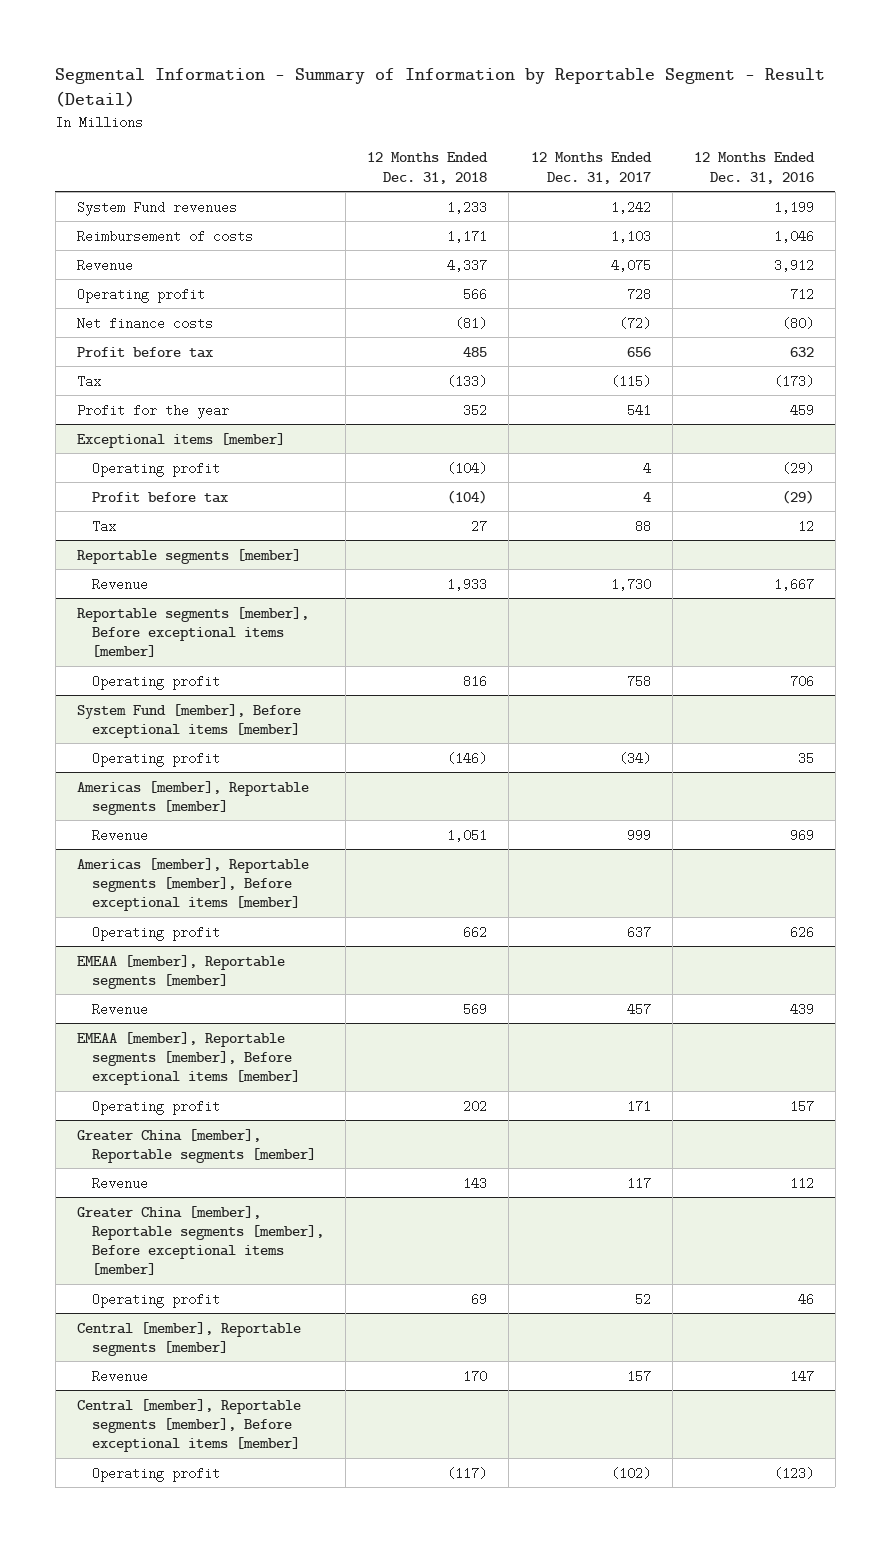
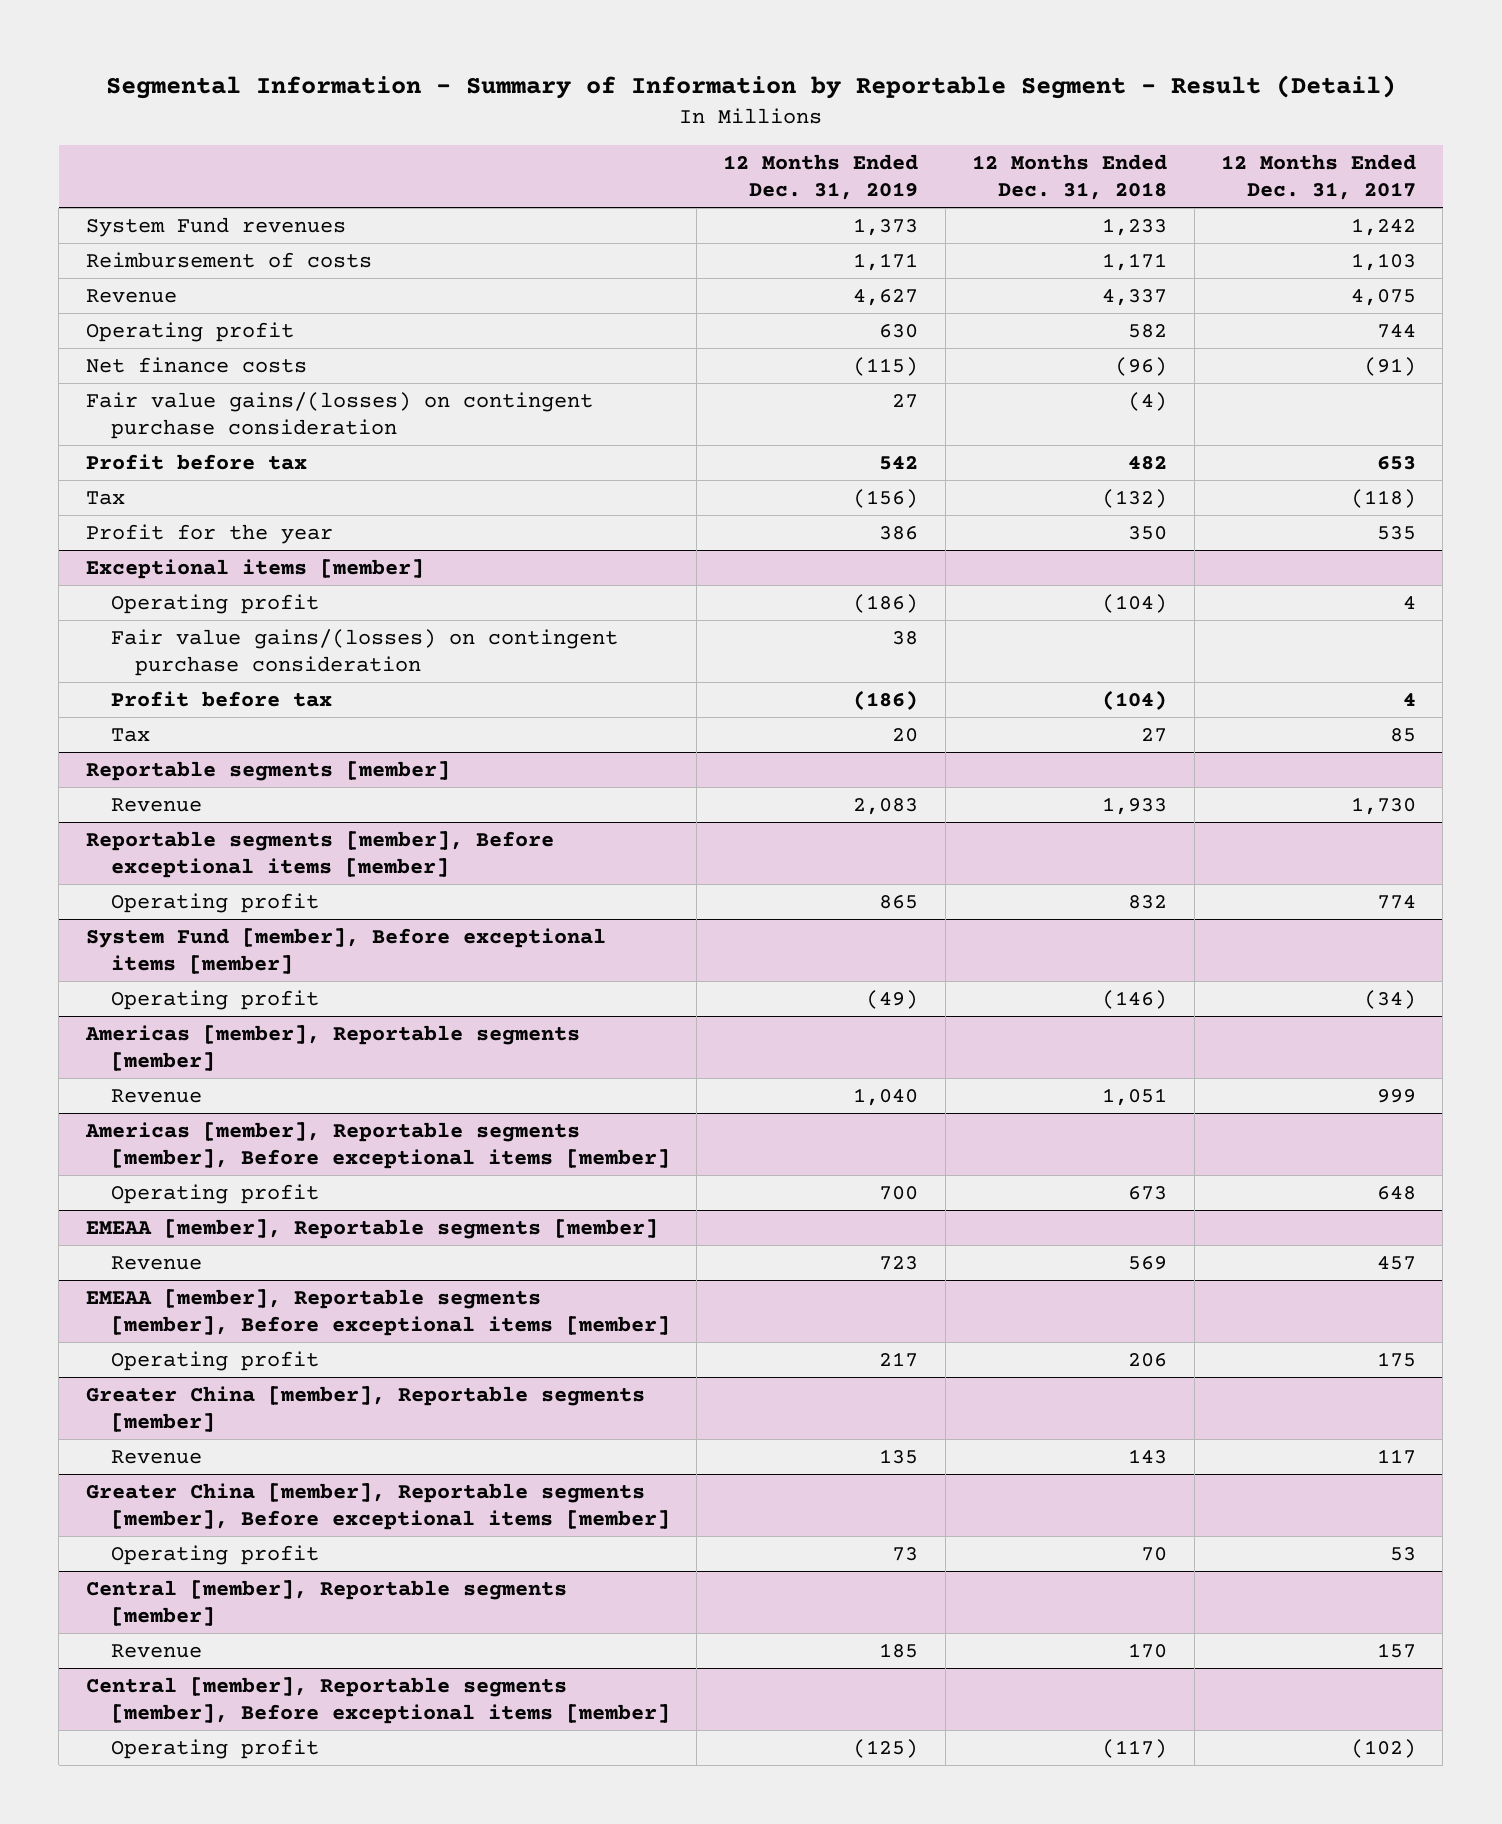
[693,152,815,184] 12 Months Ended Dec. 31, 2016 -> none
none -> [723,154,919,201] 12 Months Ended Dec. 31, 2019
[463,287,488,301] 566 -> [1128,323,1168,338] 582
[626,287,651,301] 728 -> [1376,323,1416,338] 744
[455,316,488,330] (81) -> [1115,356,1168,376] (96)
[618,316,651,330] (72) -> [1363,356,1416,376] (91)
none -> [85,391,593,439] Fair value gains/(losses) on contingent purchase consideration
[463,346,488,357] 485 -> [1128,455,1168,470] 482
[626,346,651,357] 656 -> [1376,455,1416,470] 653
[447,374,488,388] (133) -> [1102,488,1168,508] (132)
[610,374,651,388] (115) -> [1350,488,1416,508] (118)
[463,403,488,417] 352 -> [1128,525,1168,540] 350
[626,403,651,417] 541 -> [1376,525,1416,540] 535
none -> [110,628,618,676] Fair value gains/(losses) on contingent purchase consideration
[634,519,651,533] 88 -> [1389,727,1416,742] 85
[463,674,488,688] 816 -> [1128,894,1168,909] 832
[626,674,651,688] 758 -> [1376,894,1416,909] 774
[463,925,488,939] 662 -> [1128,1185,1168,1200] 673
[626,925,651,939] 637 -> [1376,1185,1416,1200] 648
[463,1099,488,1113] 202 -> [1128,1352,1168,1367] 206
[626,1099,651,1113] 171 -> [1376,1351,1416,1367] 175
[471,1292,488,1306] 69 -> [1141,1546,1168,1561] 70
[634,1292,651,1306] 52 -> [1389,1546,1416,1561] 53

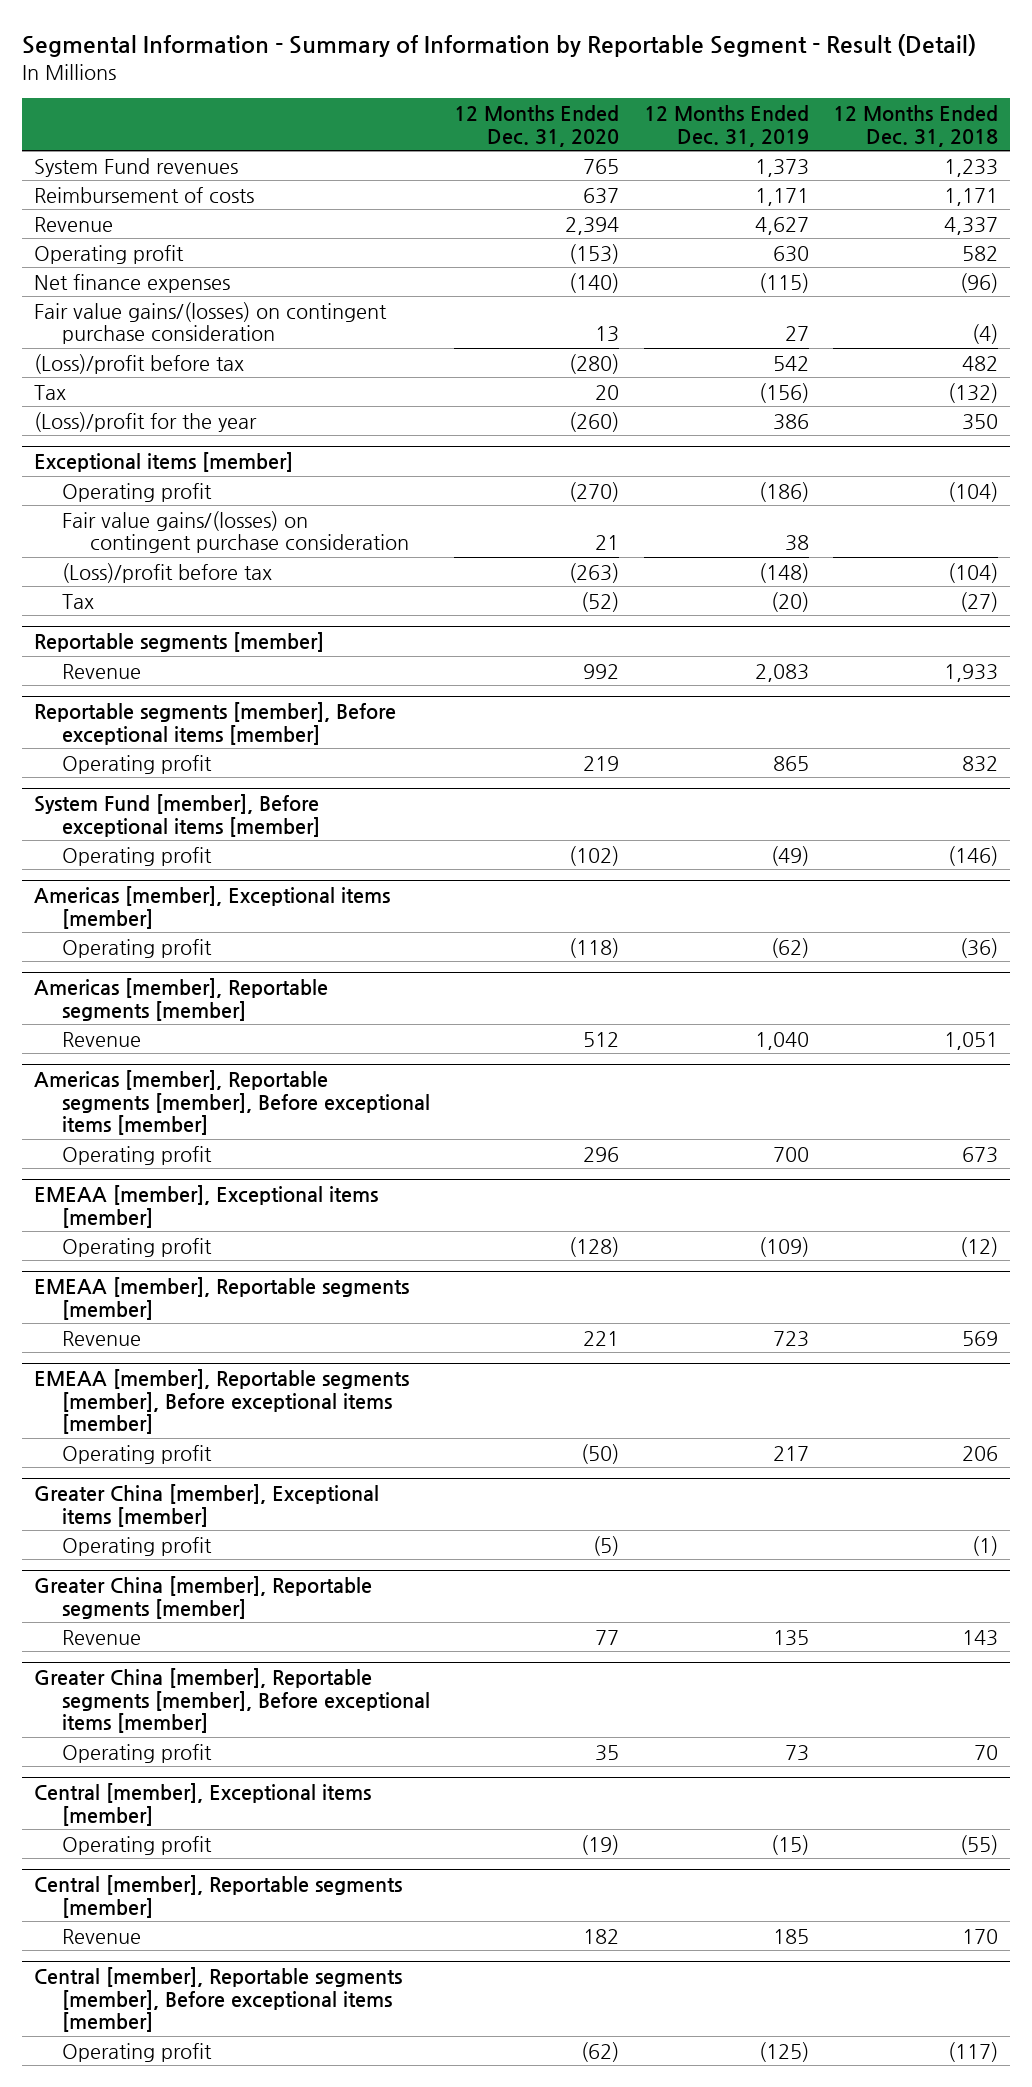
[1220,154,1416,201] 12 Months Ended Dec. 31, 2017 -> none
none -> [454,104,620,147] 12 Months Ended Dec. 31, 2020
[85,356,307,373] Net finance costs -> [33,273,230,293] Net finance expenses
[85,453,307,470] Profit before tax -> [33,353,244,374] (Loss)/profit before tax
[85,523,333,544] Profit for the year -> [33,411,257,432] (Loss)/profit for the year
[110,690,332,707] Profit before tax -> [62,562,273,583] (Loss)/profit before tax
[853,689,919,710] (186) -> [758,562,809,583] (148)
[892,727,919,742] 20 -> [770,591,809,612] (20)
[1141,727,1168,742] 27 -> [959,591,998,612] (27)
none -> [33,885,390,929] Americas [member], Exceptional items [member]
none -> [62,938,213,958] Operating profit
none -> [33,1184,378,1228] EMEAA [member], Exceptional items [member]
none -> [62,1237,213,1257] Operating profit
none -> [33,1483,379,1527] Greater China [member], Exceptional items [member]
none -> [62,1536,213,1556] Operating profit
none -> [33,1782,371,1826] Central [member], Exceptional items [member]
none -> [62,1835,213,1855] Operating profit

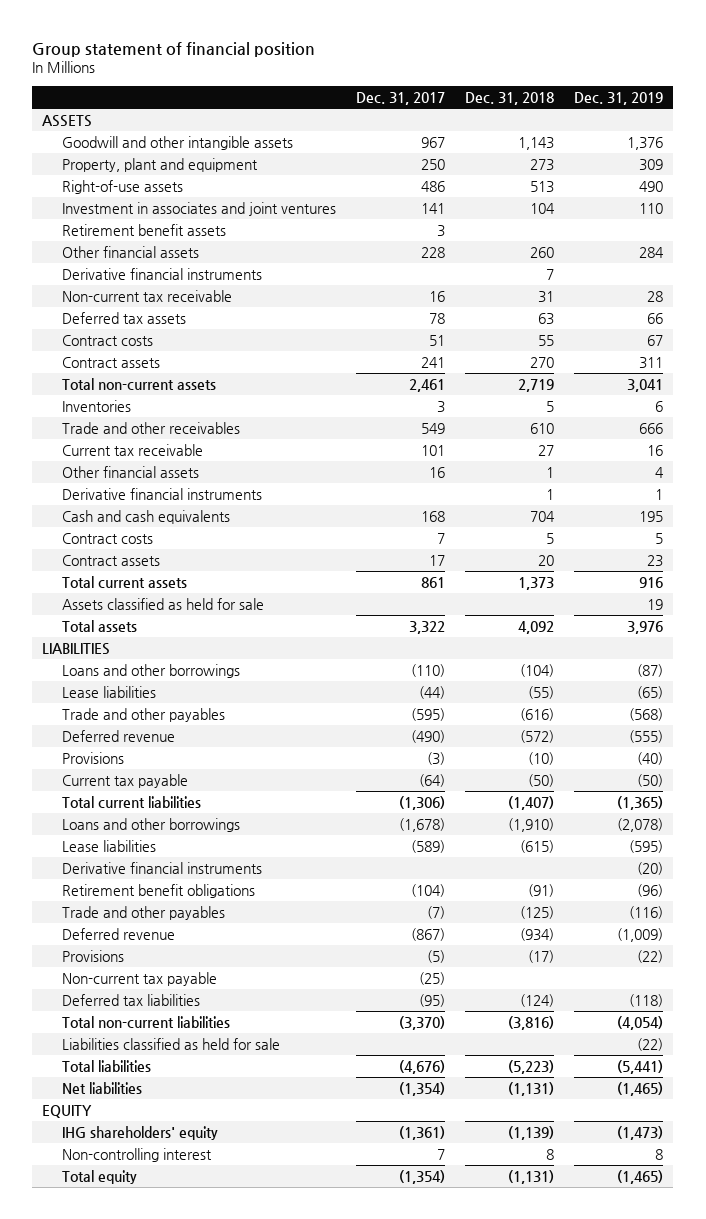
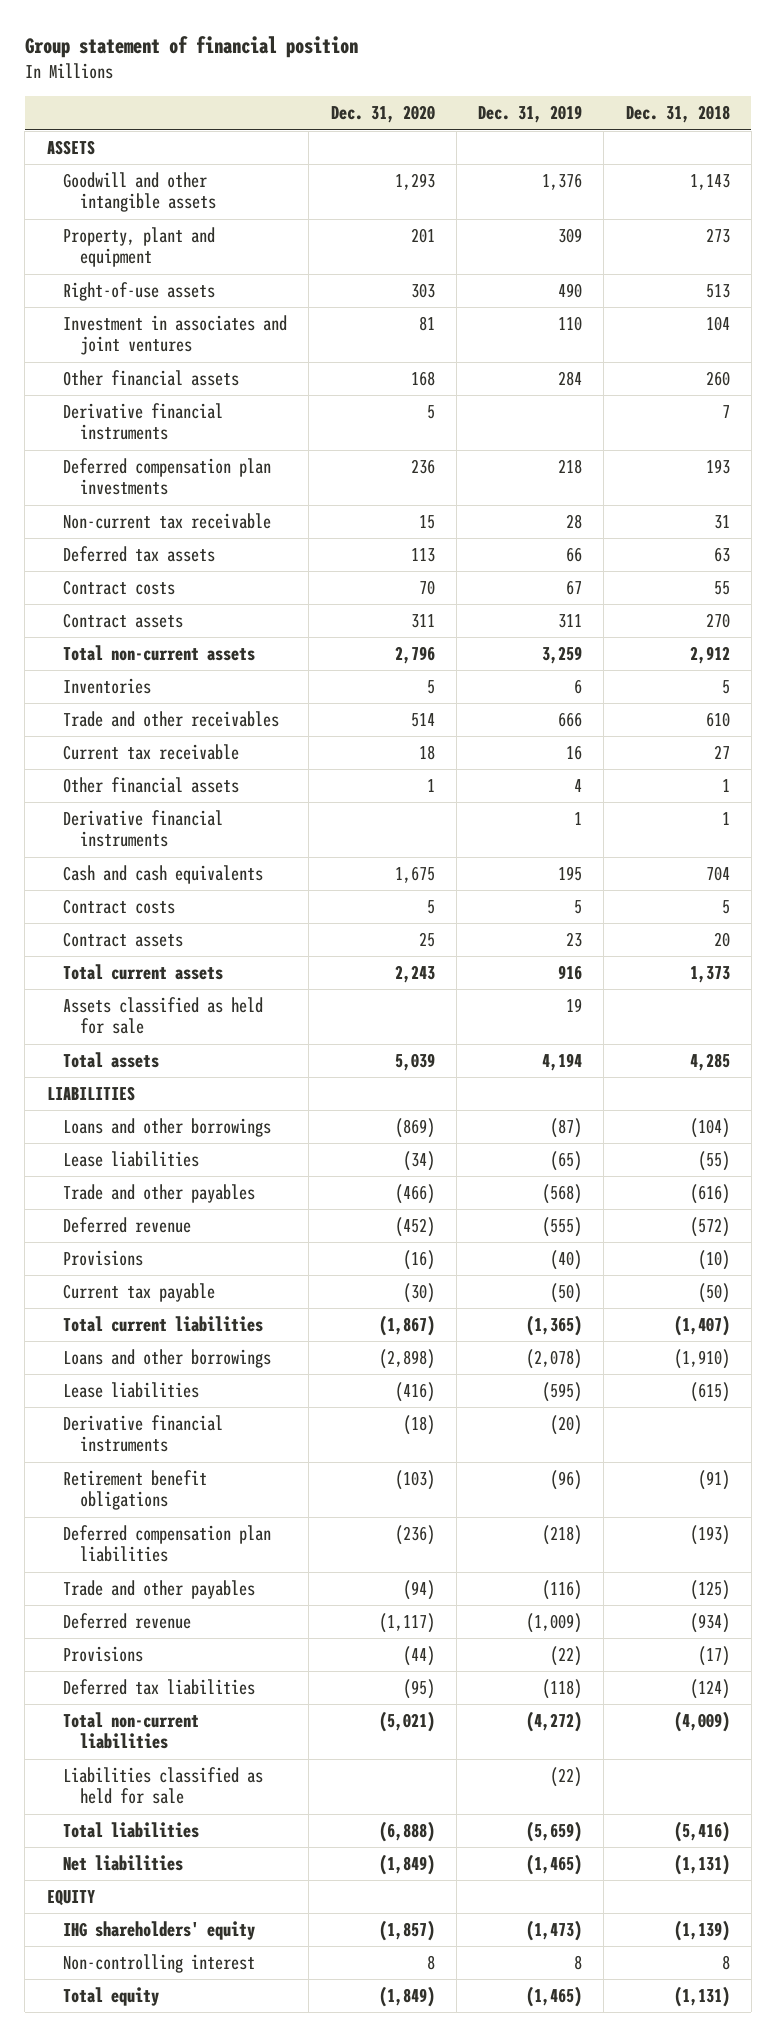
[355,91,445,105] Dec. 31, 2017 -> none
none -> [330,105,435,124] Dec. 31, 2020
[61,223,226,236] Retirement benefit assets -> none
none -> [63,458,272,496] Deferred compensation plan investments
[518,378,555,392] 2,719 -> [689,646,730,665] 2,912
[627,378,664,392] 3,041 -> [542,646,583,665] 3,259
[518,620,555,634] 4,092 -> [689,1053,730,1072] 4,285
[627,620,664,634] 3,976 -> [542,1053,583,1072] 4,194
none -> [63,1525,272,1563] Deferred compensation plan liabilities
[61,971,217,986] Non-current tax payable -> none
[508,1015,555,1030] (3,816) -> [673,1711,730,1733] (4,009)
[617,1015,664,1030] (4,054) -> [526,1711,583,1733] (4,272)
[508,1059,555,1074] (5,223) -> [673,1821,730,1843] (5,416)
[617,1059,664,1074] (5,441) -> [526,1821,583,1843] (5,659)

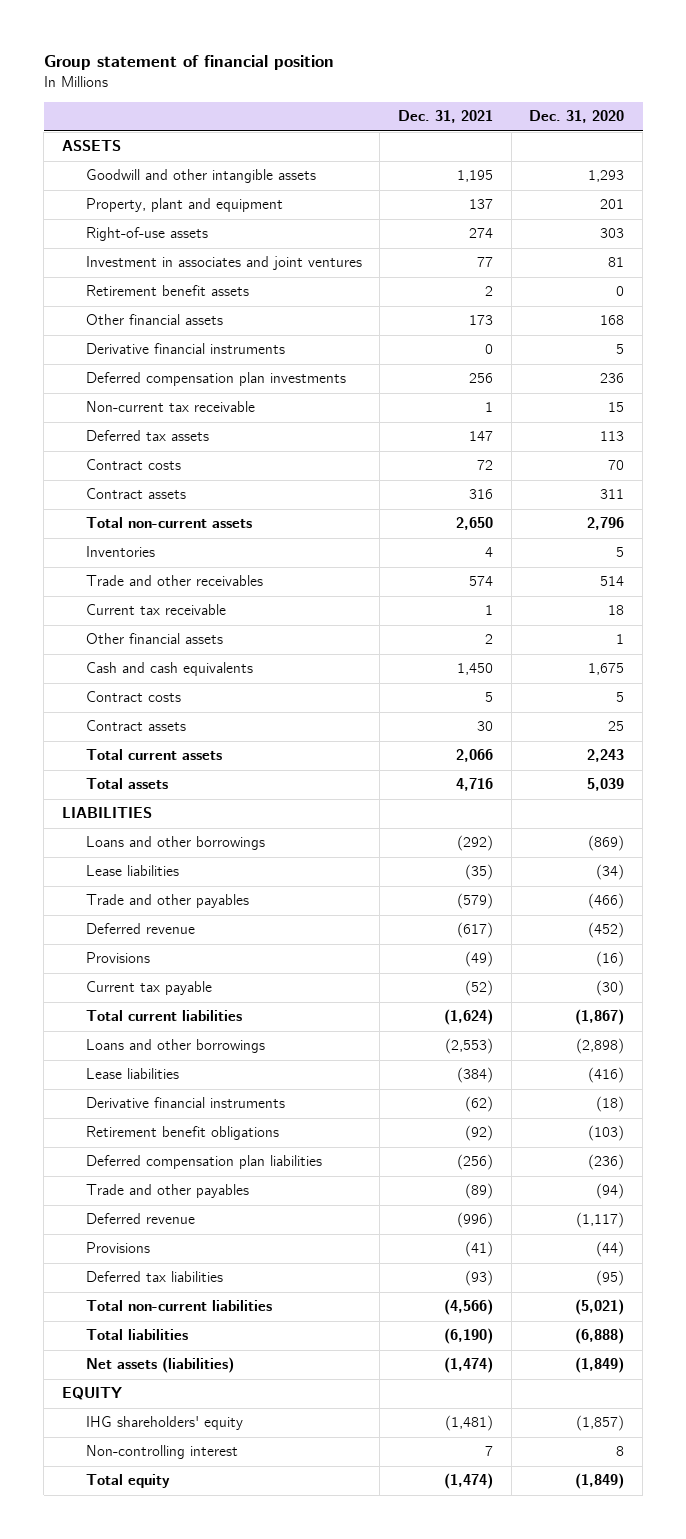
[478,105,583,124] Dec. 31, 2019 -> none
[625,105,730,124] Dec. 31, 2018 -> none
none -> [398,110,494,124] Dec. 31, 2021
none -> [85,285,249,297] Retirement benefit assets
[63,810,224,848] Derivative financial instruments -> none
[63,997,264,1035] Assets classified as held for sale -> none
[63,1767,264,1805] Liabilities classified as held for sale -> none
[63,1855,184,1872] Net liabilities -> [85,1357,234,1374] Net assets (liabilities)

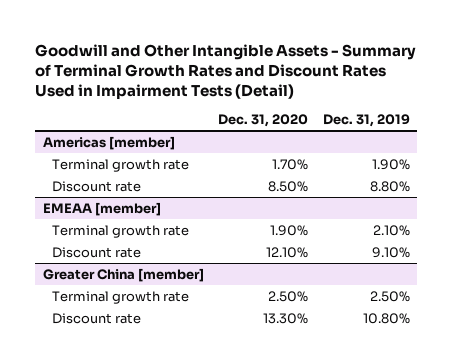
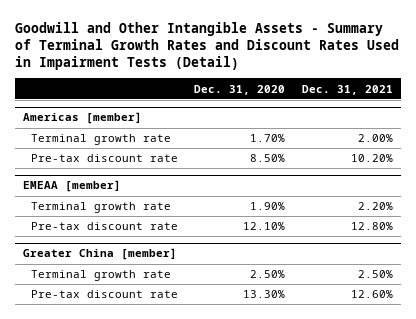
[322,114,410,128] Dec. 31, 2019 -> none
none -> [301,84,393,95] Dec. 31, 2021
[52,180,142,192] Discount rate -> [31,154,179,163] Pre-tax discount rate
[52,246,142,258] Discount rate -> [31,222,179,231] Pre-tax discount rate
[52,312,142,324] Discount rate -> [31,290,179,299] Pre-tax discount rate

